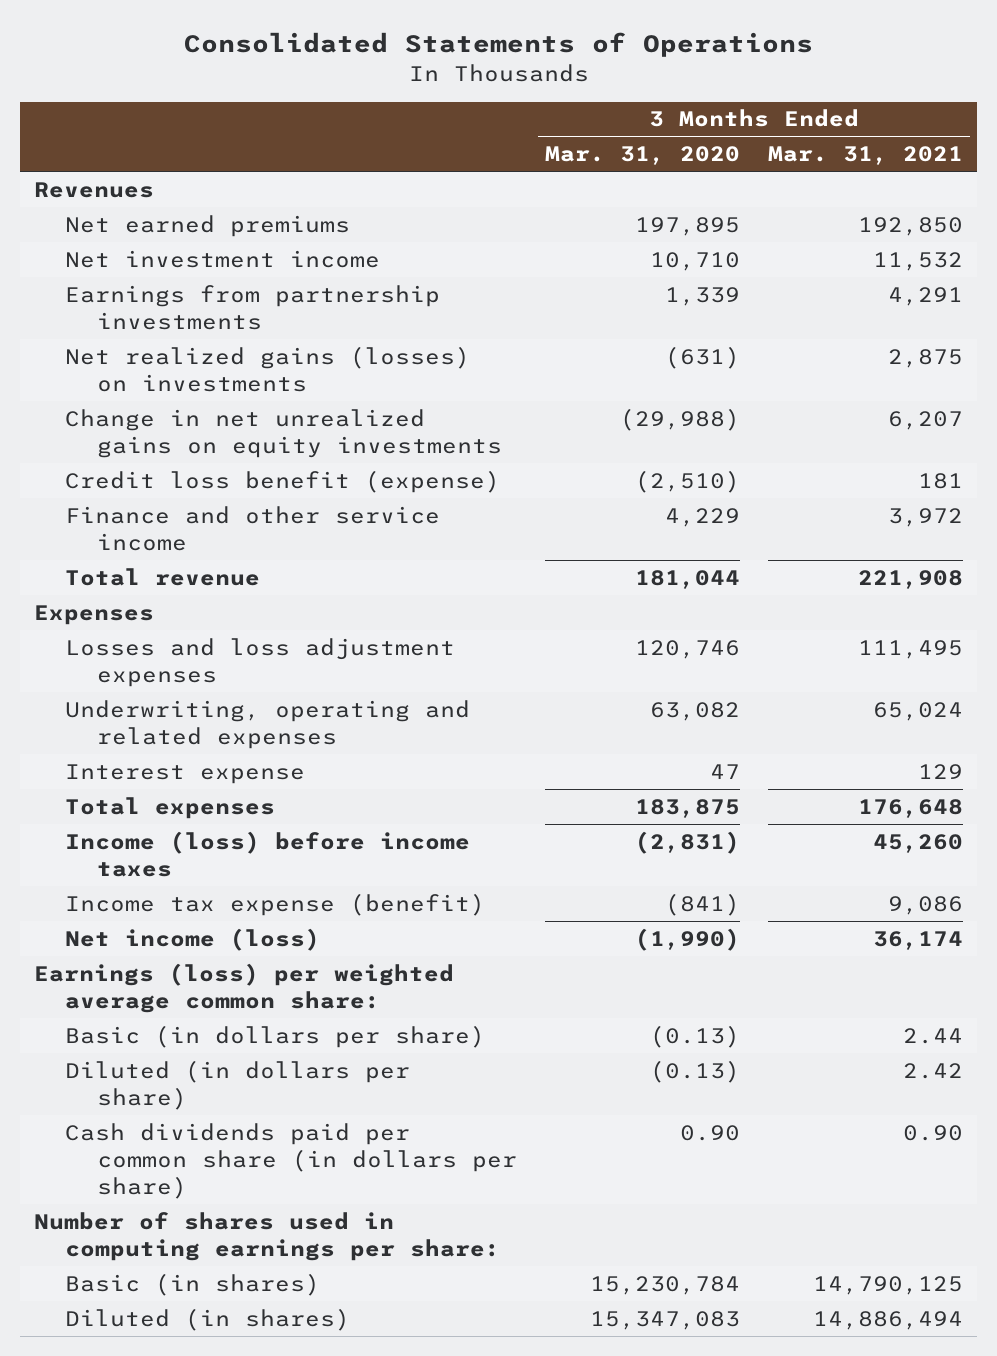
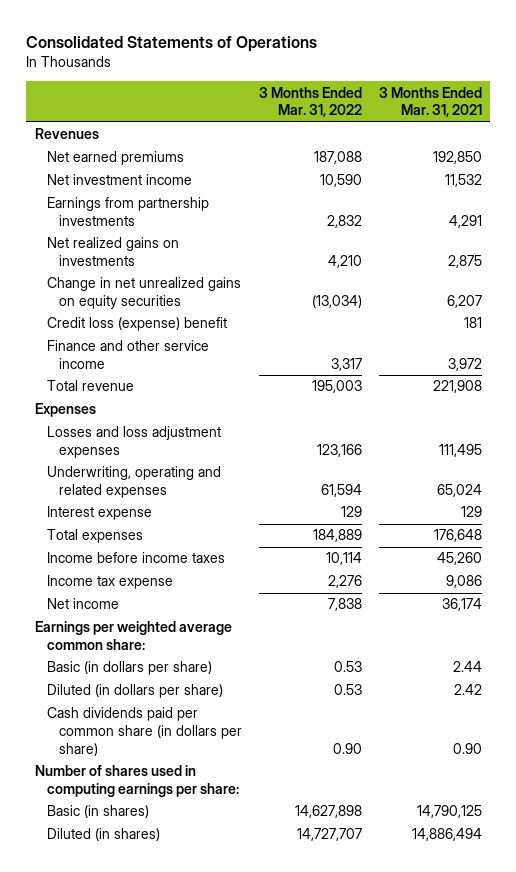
[544,146,740,166] Mar. 31, 2020 -> none
none -> [259,86,363,118] 3 Months Ended Mar. 31, 2022
[65,345,471,392] Net realized gains (losses) on investments -> [46,237,179,267] Net realized gains on investments
[65,408,502,458] Change in net unrealized gains on equity investments -> [46,277,241,310] Change in net unrealized gains on equity securities
[65,469,501,493] Credit loss benefit (expense) -> [46,317,227,332] Credit loss (expense) benefit
[65,830,471,877] Income (loss) before income taxes -> [46,552,225,564] Income before income taxes
[65,892,486,916] Income tax expense (benefit) -> [46,575,173,590] Income tax expense
[65,927,321,951] Net income (loss) -> [46,598,119,610] Net income
[34,962,455,1013] Earnings (loss) per weighted average common share: -> [34,621,232,651] Earnings per weighted average common share:

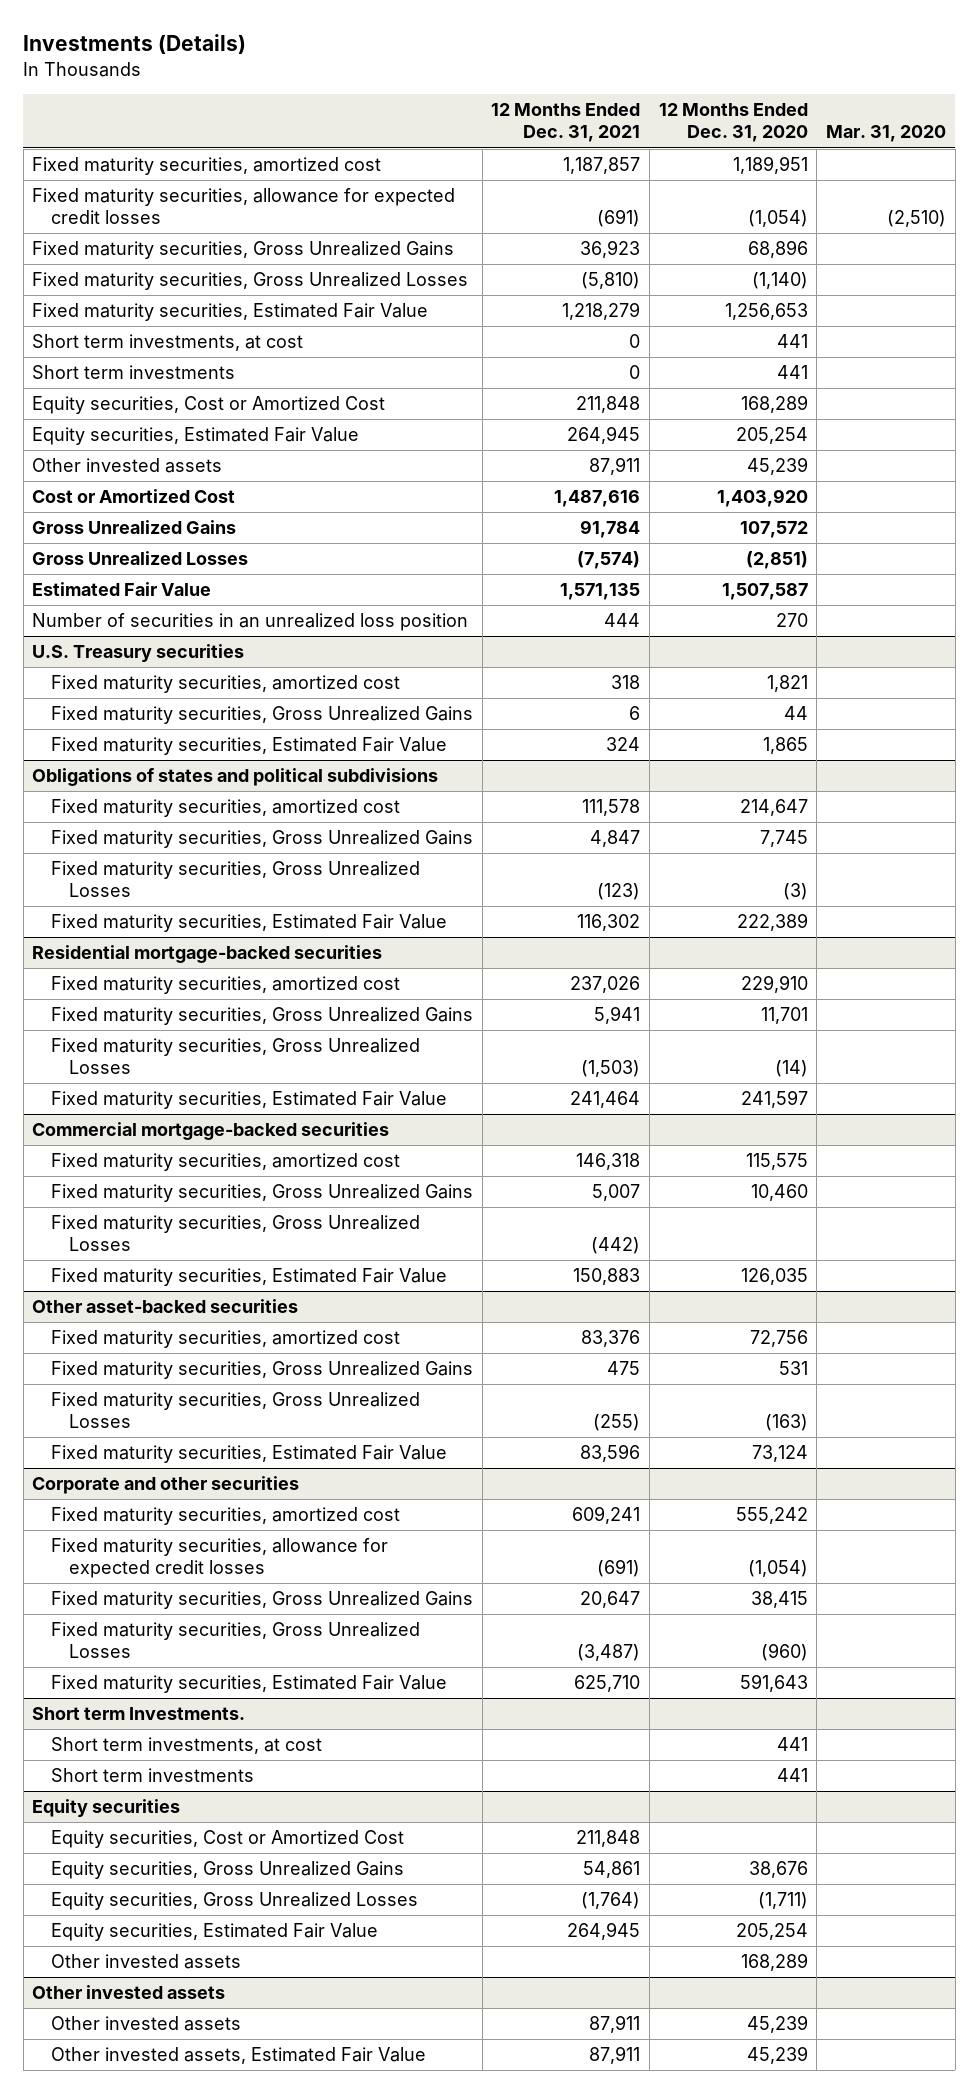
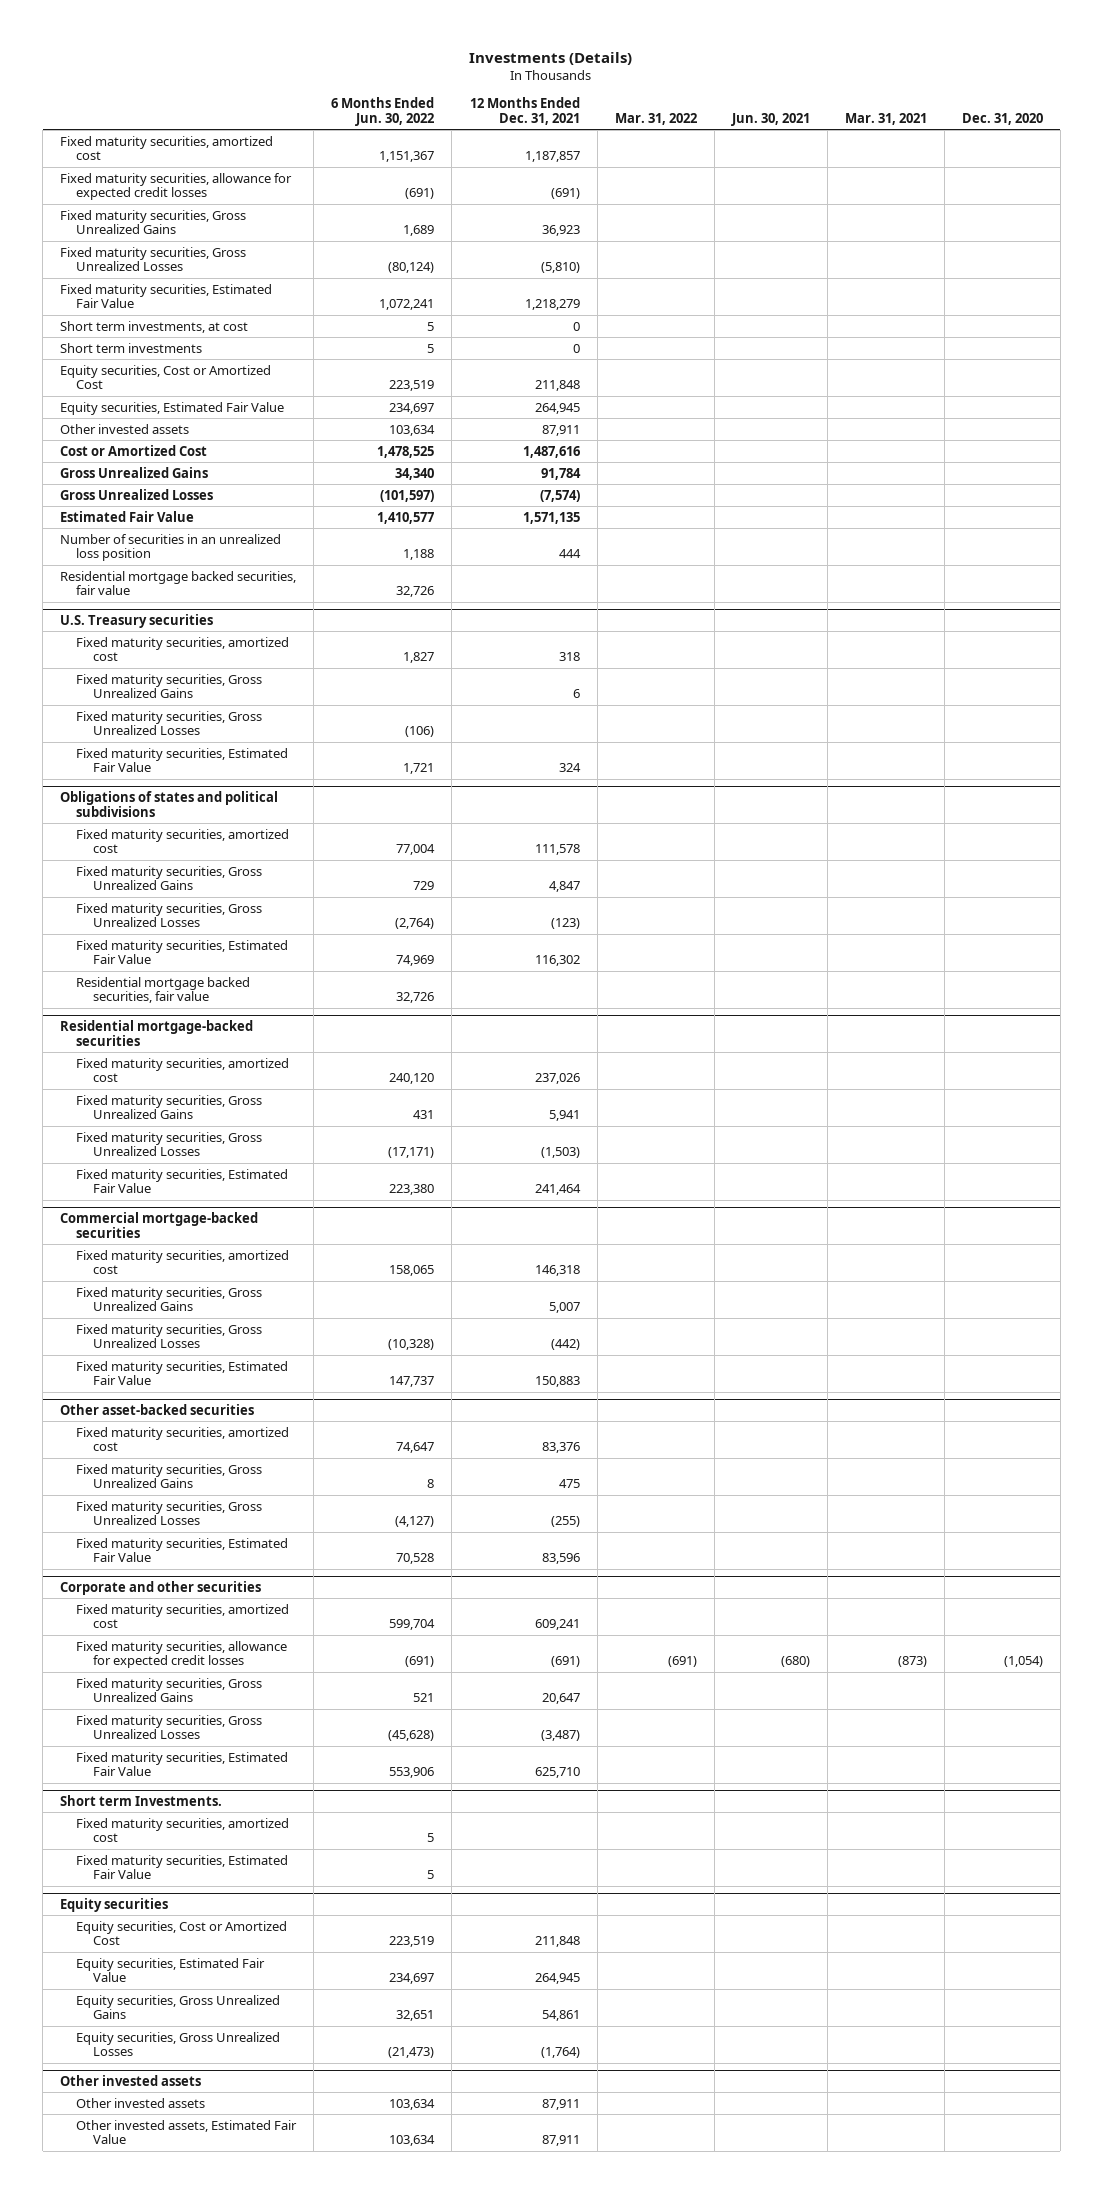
[658,103,808,143] 12 Months Ended Dec. 31, 2020 -> none
[826,125,947,143] Mar. 31, 2020 -> none
none -> [331,97,435,127] 6 Months Ended Jun. 30, 2022
none -> [614,113,697,126] Mar. 31, 2022
none -> [730,113,810,127] Jun. 30, 2021
none -> [844,113,927,126] Mar. 31, 2021
none -> [961,113,1043,126] Dec. 31, 2020
none -> [60,570,297,596] Residential mortgage backed securities, fair value
none -> [76,710,263,736] Fixed maturity securities, Gross Unrealized Losses
none -> [76,976,251,1004] Residential mortgage backed securities, fair value
[50,1737,322,1755] Short term investments, at cost -> none
[50,1768,254,1783] Short term investments -> none
none -> [76,1817,290,1843] Fixed maturity securities, amortized cost
none -> [76,1854,289,1880] Fixed maturity securities, Estimated Fair Value
[50,1923,378,1942] Equity securities, Estimated Fair Value -> [76,1957,266,1983] Equity securities, Estimated Fair Value
[50,1954,241,1970] Other invested assets -> none

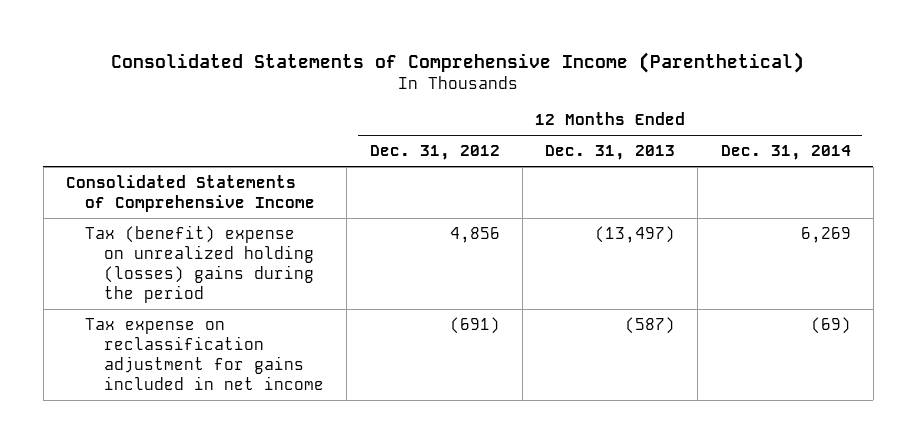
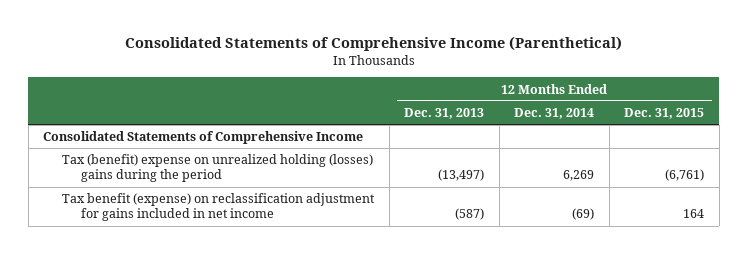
[369,145,500,161] Dec. 31, 2012 -> none
none -> [624,108,705,120] Dec. 31, 2015
[85,317,325,390] Tax expense on reclassification adjustment for gains included in net income -> [62,193,376,222] Tax benefit (expense) on reclassification adjustment for gains included in net income

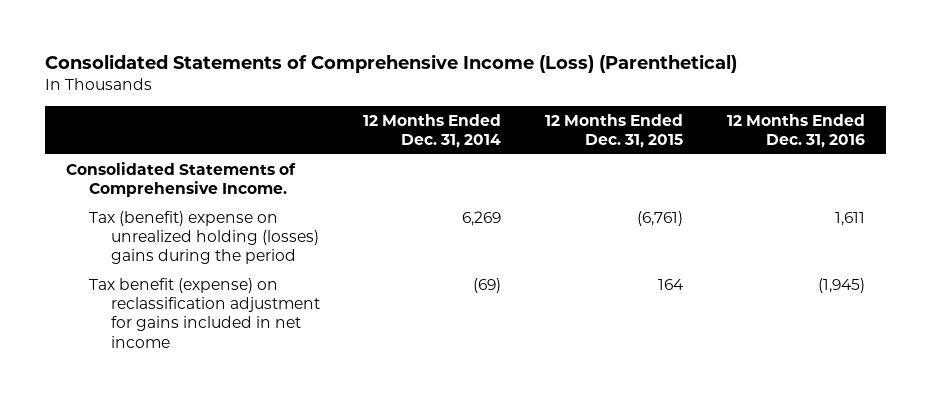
[124,35,622,51] Consolidated Statements of Comprehensive Income (Parenthetical) -> [44,53,737,73] Consolidated Statements of Comprehensive Income (Loss) (Parenthetical)
[404,108,485,120] Dec. 31, 2013 -> none
none -> [726,113,865,148] 12 Months Ended Dec. 31, 2016
[43,131,364,145] Consolidated Statements of Comprehensive Income -> [66,161,297,198] Consolidated Statements of Comprehensive Income.

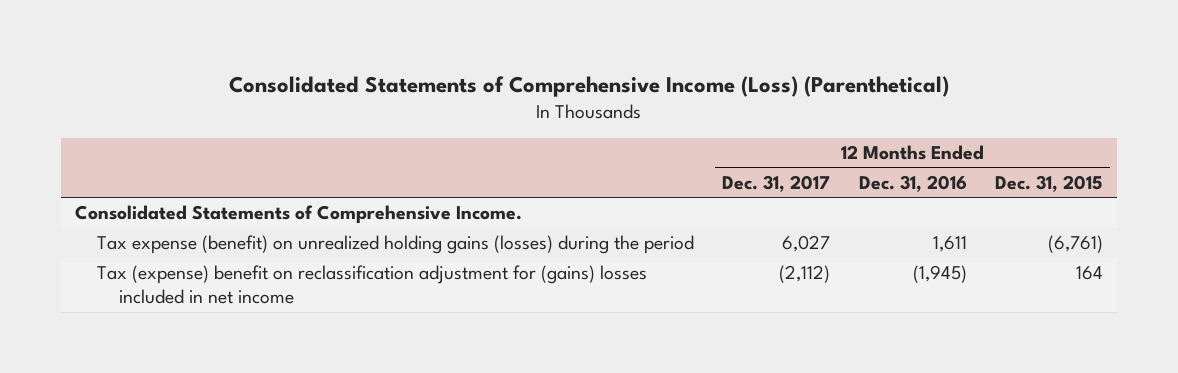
[363,113,502,148] 12 Months Ended Dec. 31, 2014 -> none
none -> [722,175,831,193] Dec. 31, 2017
[88,210,319,265] Tax (benefit) expense on unrealized holding (losses) gains during the period -> [96,235,694,255] Tax expense (benefit) on unrealized holding gains (losses) during the period
[88,277,320,348] Tax benefit (expense) on reclassification adjustment for gains included in net income -> [96,265,647,305] Tax (expense) benefit on reclassification adjustment for (gains) losses included in net income

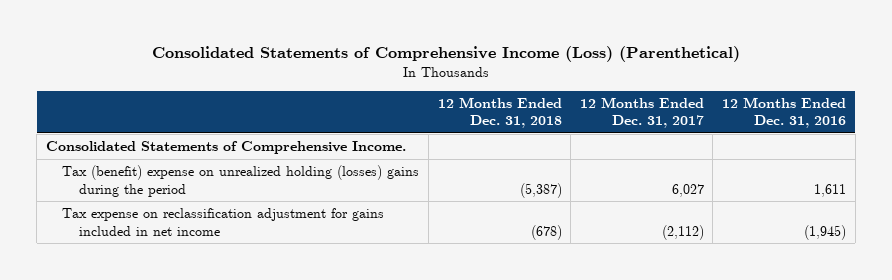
[994,175,1103,193] Dec. 31, 2015 -> none
none -> [437,96,562,129] 12 Months Ended Dec. 31, 2018
[96,235,694,255] Tax expense (benefit) on unrealized holding gains (losses) during the period -> [62,165,420,197] Tax (benefit) expense on unrealized holding (losses) gains during the period
[96,265,647,305] Tax (expense) benefit on reclassification adjustment for (gains) losses included in net income -> [62,208,385,236] Tax expense on reclassification adjustment for gains included in net income

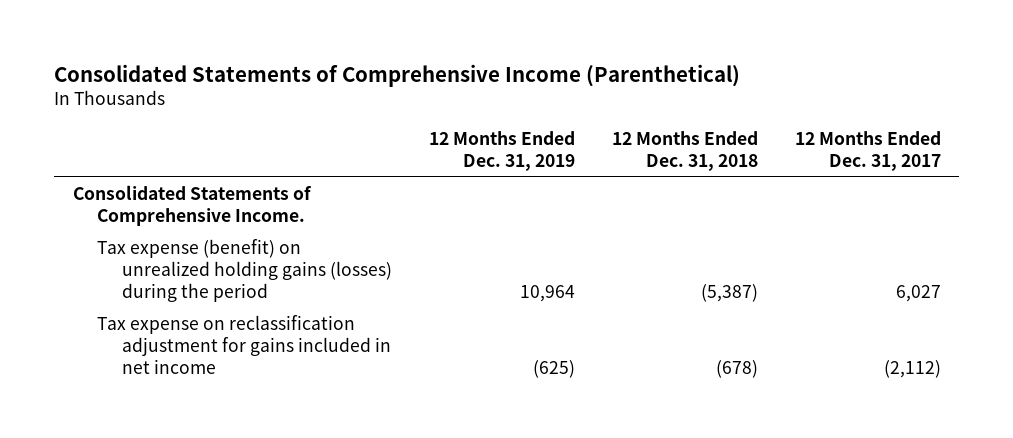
[152,46,741,63] Consolidated Statements of Comprehensive Income (Loss) (Parenthetical) -> [54,63,741,87] Consolidated Statements of Comprehensive Income (Parenthetical)
[722,96,847,129] 12 Months Ended Dec. 31, 2016 -> none
none -> [428,131,575,172] 12 Months Ended Dec. 31, 2019
[62,165,420,197] Tax (benefit) expense on unrealized holding (losses) gains during the period -> [97,239,393,303] Tax expense (benefit) on unrealized holding gains (losses) during the period

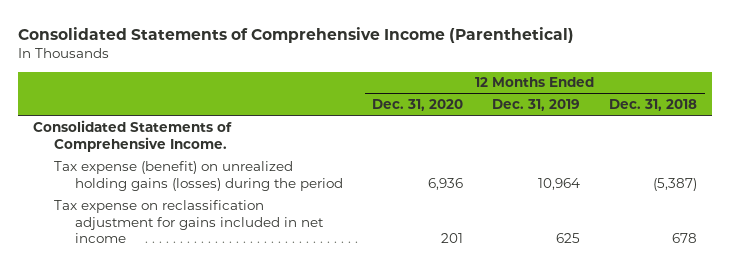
[794,131,941,172] 12 Months Ended Dec. 31, 2017 -> none
none -> [372,99,464,112] Dec. 31, 2020
[532,360,575,379] (625) -> [556,233,581,244] 625
[715,360,758,379] (678) -> [672,233,698,244] 678

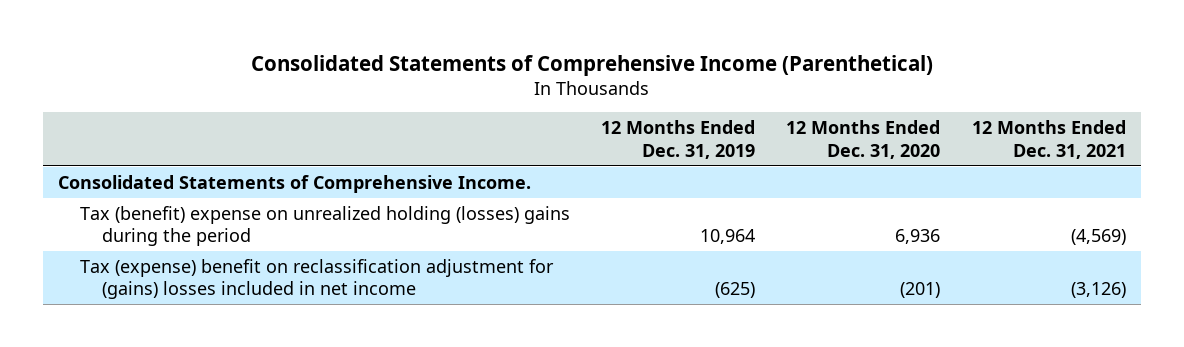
[609,99,698,112] Dec. 31, 2018 -> none
none -> [971,120,1126,159] 12 Months Ended Dec. 31, 2021
[53,160,343,191] Tax expense (benefit) on unrealized holding gains (losses) during the period -> [80,205,571,247] Tax (benefit) expense on unrealized holding (losses) gains during the period
[53,199,324,244] Tax expense on reclassification adjustment for gains included in net income -> [80,258,555,300] Tax (expense) benefit on reclassification adjustment for (gains) losses included in net income
[441,233,464,244] 201 -> [900,282,941,299] (201)
[556,233,581,244] 625 -> [715,282,756,299] (625)

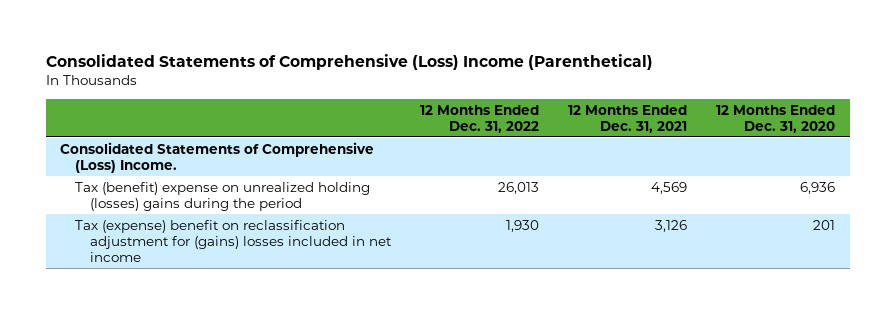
[250,54,933,76] Consolidated Statements of Comprehensive Income (Parenthetical) -> [45,53,653,70] Consolidated Statements of Comprehensive (Loss) Income (Parenthetical)
[601,120,756,159] 12 Months Ended Dec. 31, 2019 -> none
none -> [419,104,539,133] 12 Months Ended Dec. 31, 2022
[58,174,532,193] Consolidated Statements of Comprehensive Income. -> [60,141,375,173] Consolidated Statements of Comprehensive (Loss) Income.
[1070,229,1126,246] (4,569) -> [650,181,687,194] 4,569
[900,282,941,299] (201) -> [813,219,836,230] 201
[1070,282,1126,299] (3,126) -> [654,219,687,232] 3,126

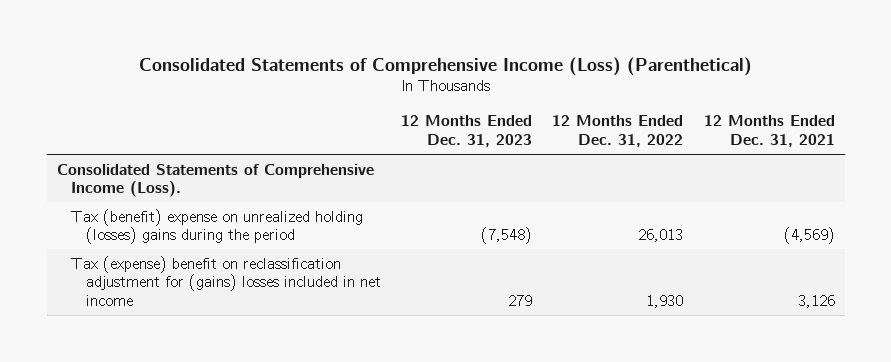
[45,53,653,70] Consolidated Statements of Comprehensive (Loss) Income (Parenthetical) -> [138,56,752,76] Consolidated Statements of Comprehensive Income (Loss) (Parenthetical)
[716,104,836,133] 12 Months Ended Dec. 31, 2020 -> none
none -> [401,115,533,148] 12 Months Ended Dec. 31, 2023
[60,141,375,173] Consolidated Statements of Comprehensive (Loss) Income. -> [56,163,374,198] Consolidated Statements of Comprehensive Income (Loss).
[650,181,687,194] 4,569 -> [783,227,835,245] (4,569)

